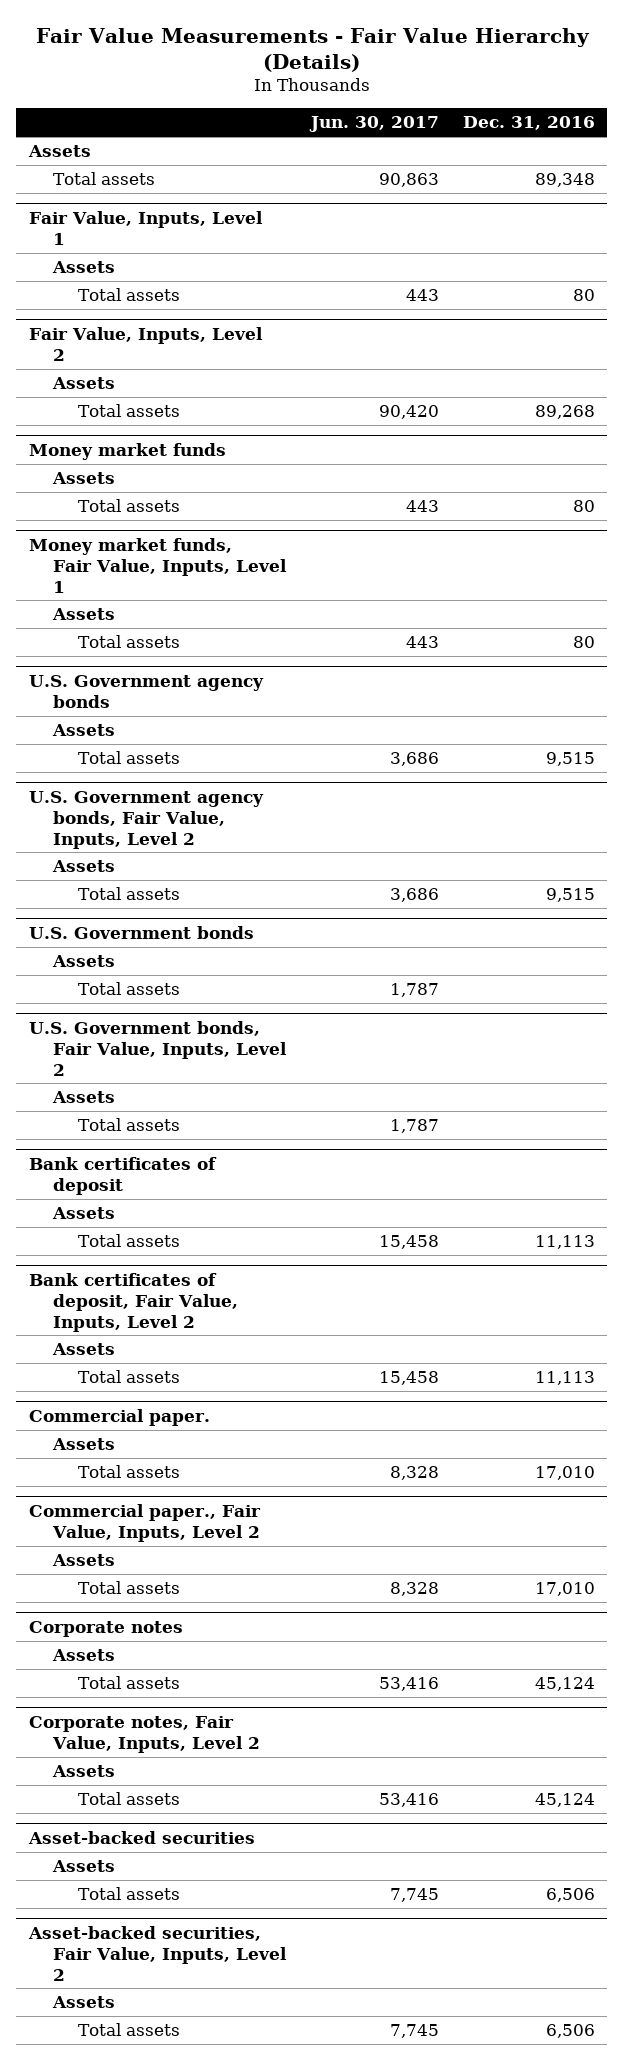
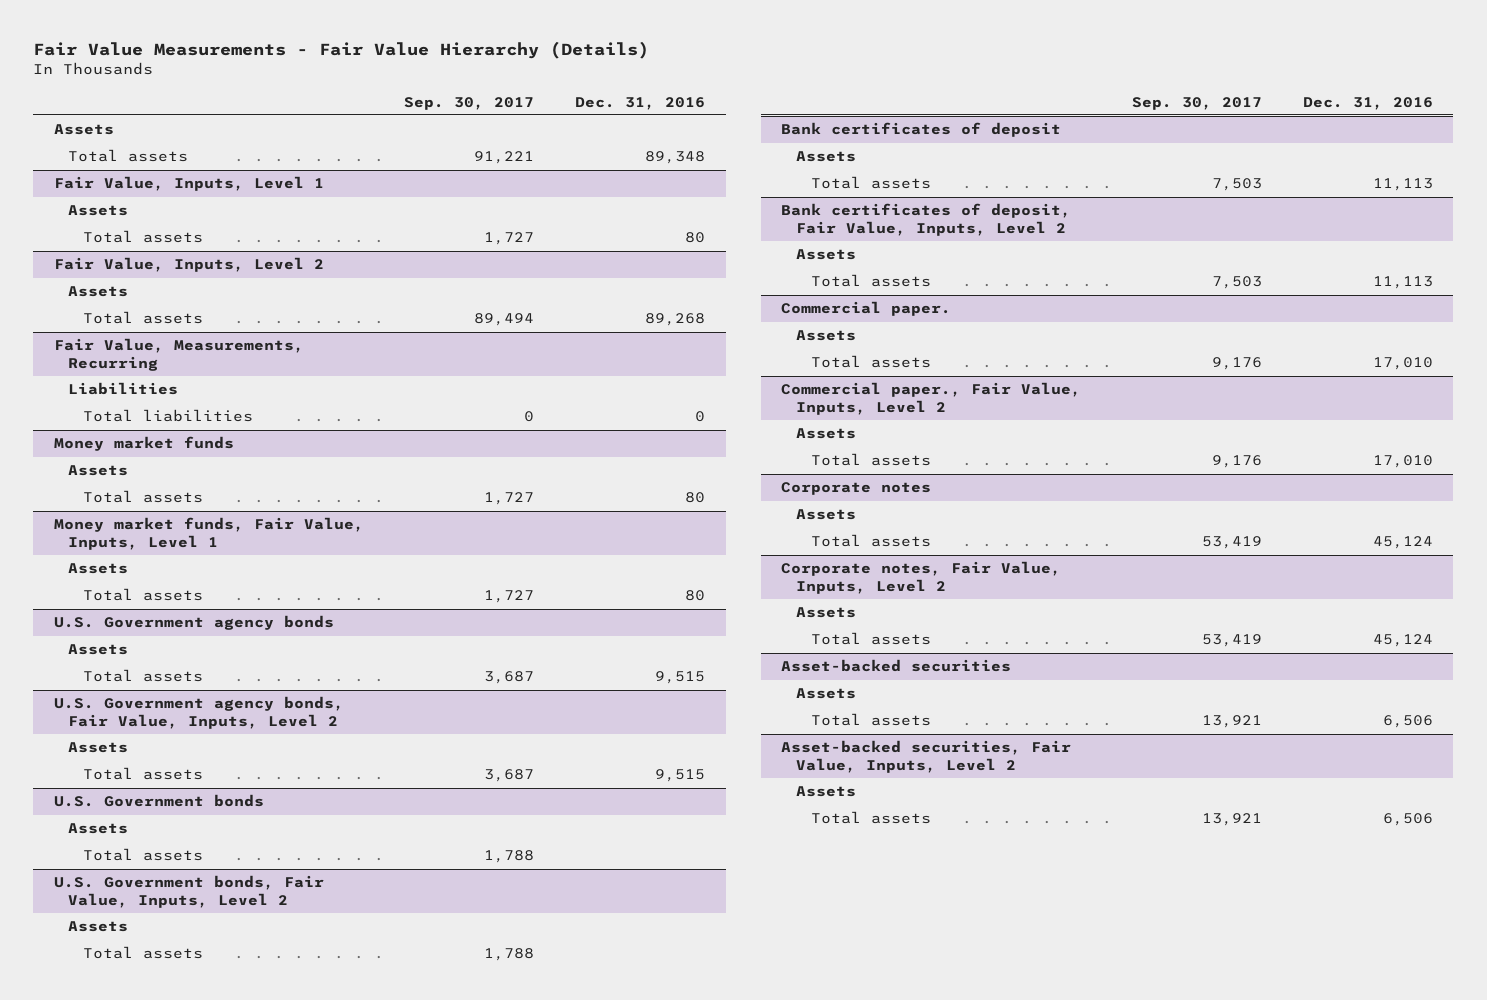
[308,116,439,133] Jun. 30, 2017 -> none
none -> [404,96,535,110] Sep. 30, 2017
none -> [53,338,304,371] Fair Value, Measurements, Recurring
none -> [68,382,179,396] Liabilities
none -> [83,409,254,423] Total liabilities

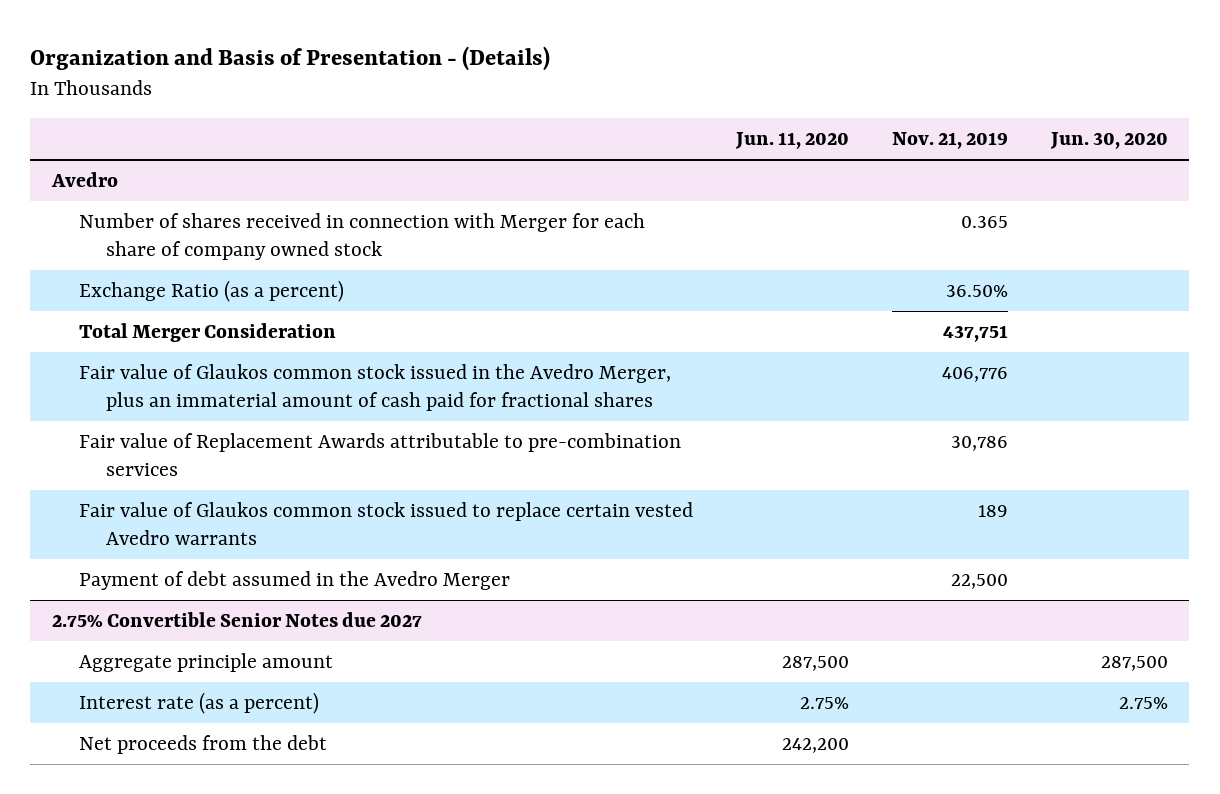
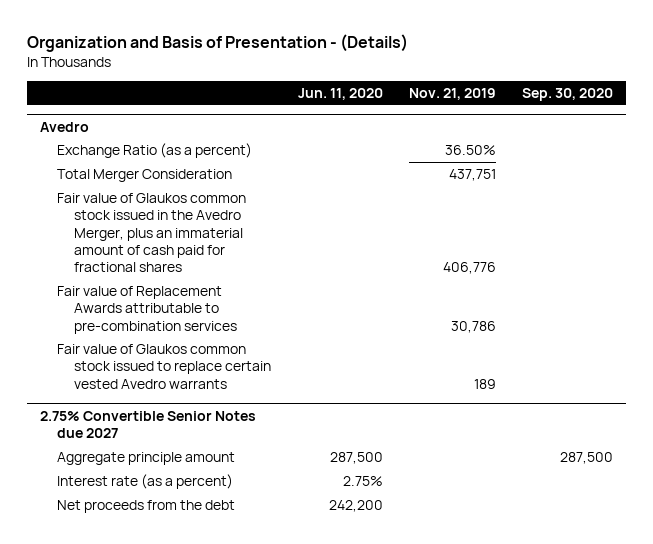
[1049,131,1168,149] Jun. 30, 2020 -> none
none -> [521,88,613,102] Sep. 30, 2020
[78,213,645,260] Number of shares received in connection with Merger for each share of company owned stock -> none
[78,571,510,591] Payment of debt assumed in the Avedro Merger -> none

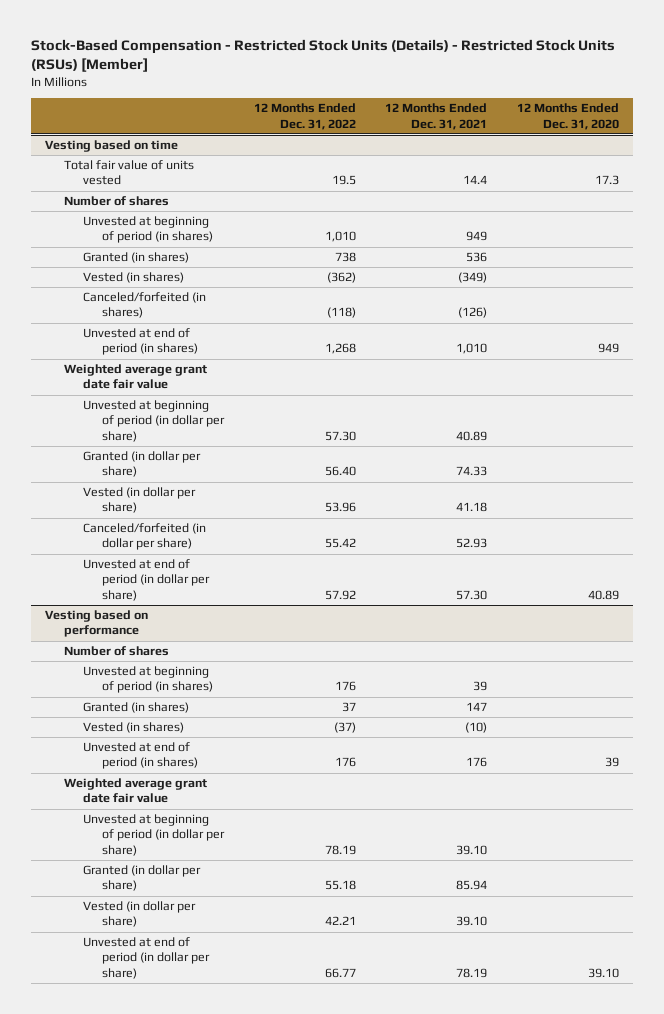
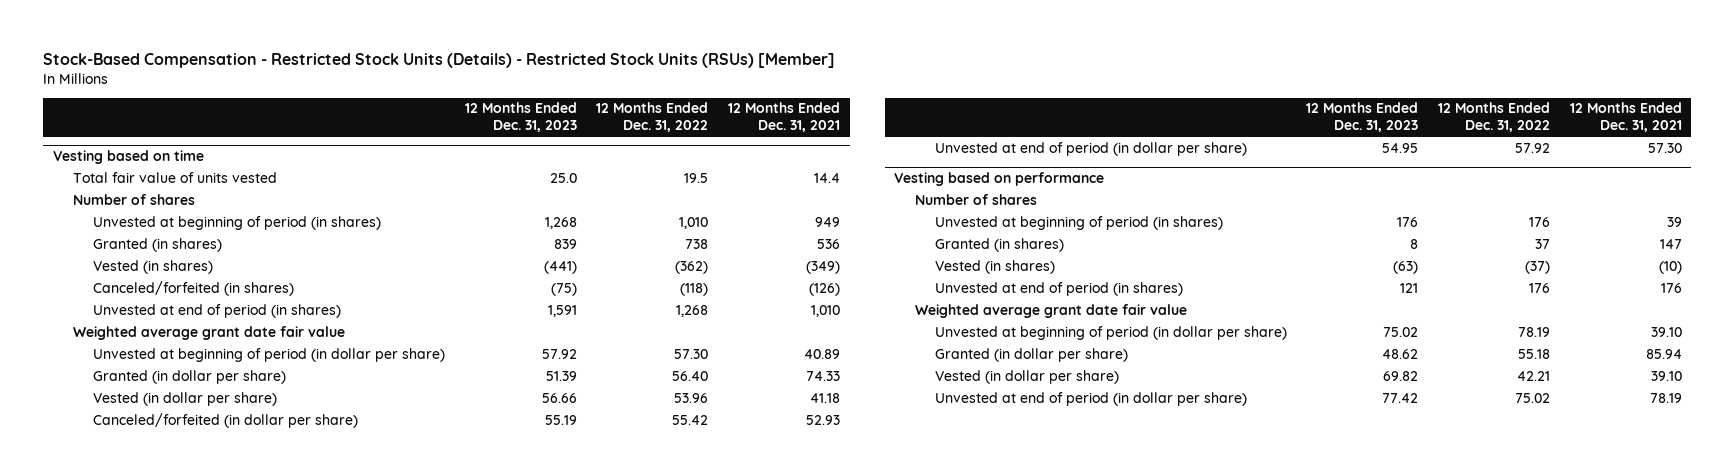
[516,103,619,130] 12 Months Ended Dec. 31, 2020 -> none
none -> [464,102,577,133] 12 Months Ended Dec. 31, 2023
[324,967,356,978] 66.77 -> [1515,392,1551,403] 75.02

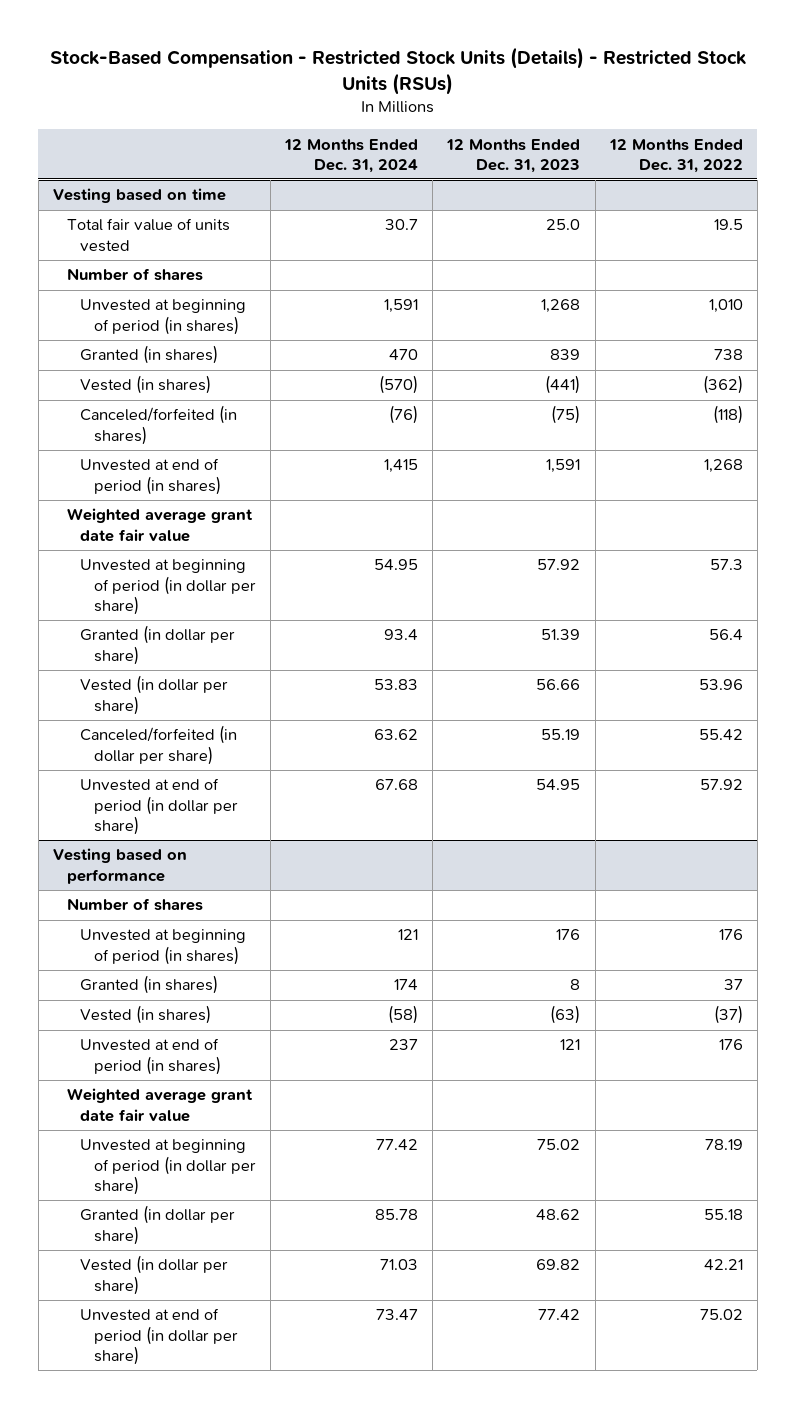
[42,52,835,68] Stock-Based Compensation - Restricted Stock Units (Details) - Restricted Stock Units (RSUs) [Member] -> [49,47,746,95] Stock-Based Compensation - Restricted Stock Units (Details) - Restricted Stock Units (RSUs)
[727,102,840,133] 12 Months Ended Dec. 31, 2021 -> none
none -> [284,138,419,173] 12 Months Ended Dec. 31, 2024
[674,348,709,359] 57.30 -> [709,559,743,571] 57.3
[672,370,709,381] 56.40 -> [708,629,743,641] 56.4

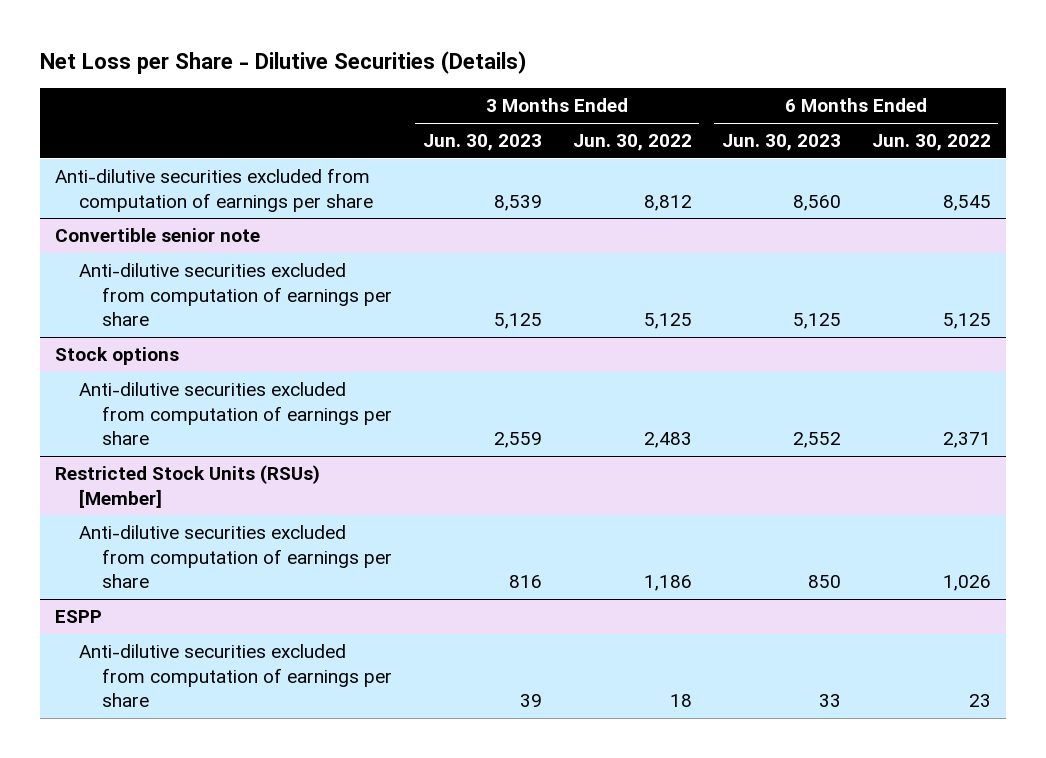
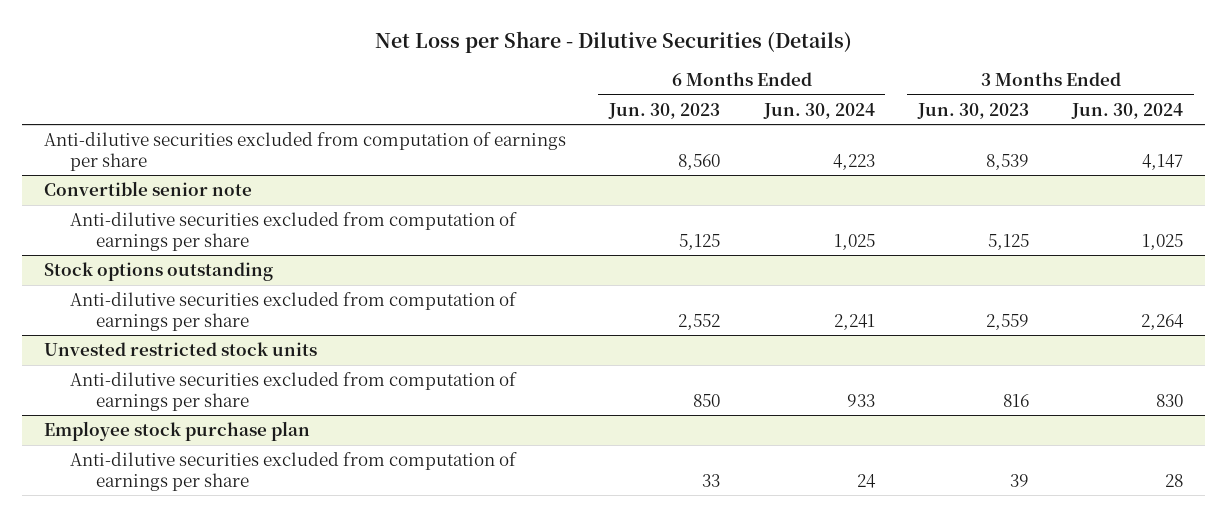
[572,134,692,152] Jun. 30, 2022 -> none
[871,134,991,152] Jun. 30, 2022 -> none
none -> [762,102,875,119] Jun. 30, 2024
none -> [1071,102,1184,119] Jun. 30, 2024
[55,347,180,366] Stock options -> [43,261,273,281] Stock options outstanding
[55,465,321,508] Restricted Stock Units (RSUs) [Member] -> [43,341,317,356] Unvested restricted stock units
[55,610,103,624] ESPP -> [43,420,310,441] Employee stock purchase plan

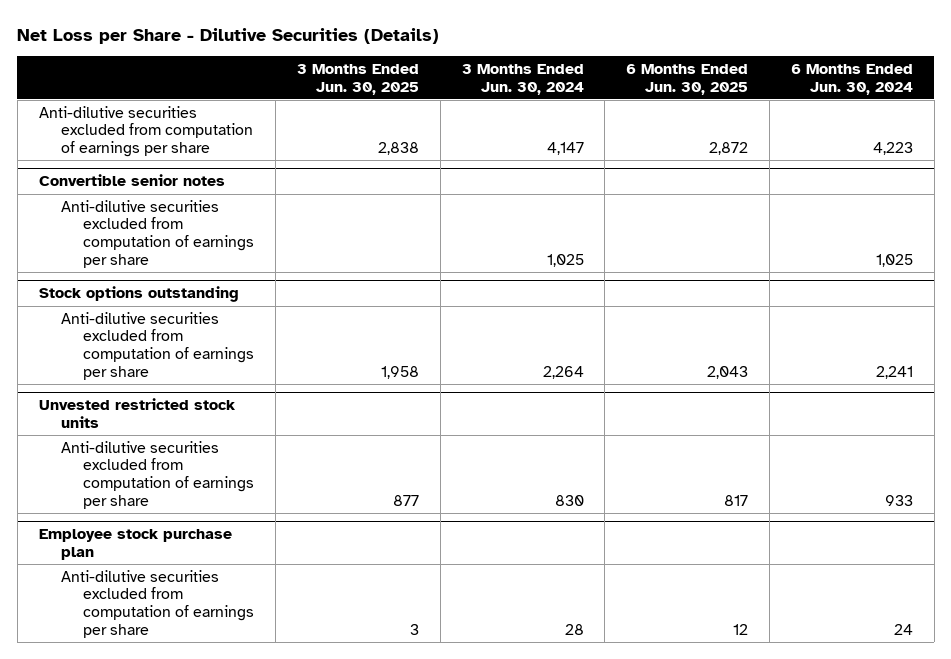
[608,102,721,119] Jun. 30, 2023 -> none
[916,102,1029,119] Jun. 30, 2023 -> none
none -> [297,63,420,95] 3 Months Ended Jun. 30, 2025
none -> [626,63,749,95] 6 Months Ended Jun. 30, 2025
[43,180,252,196] Convertible senior note -> [38,174,225,187] Convertible senior notes

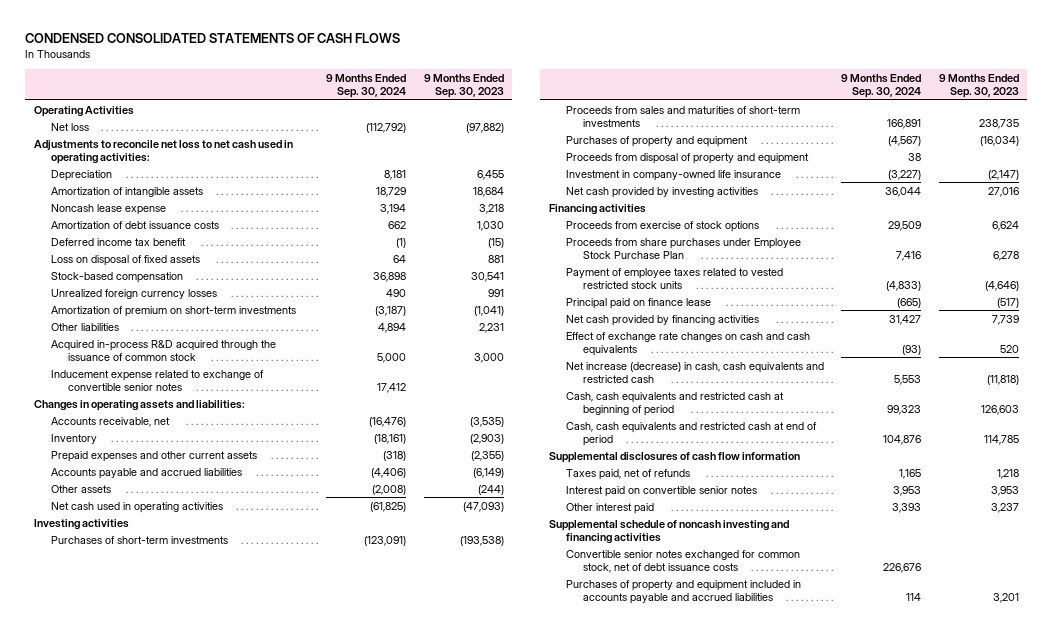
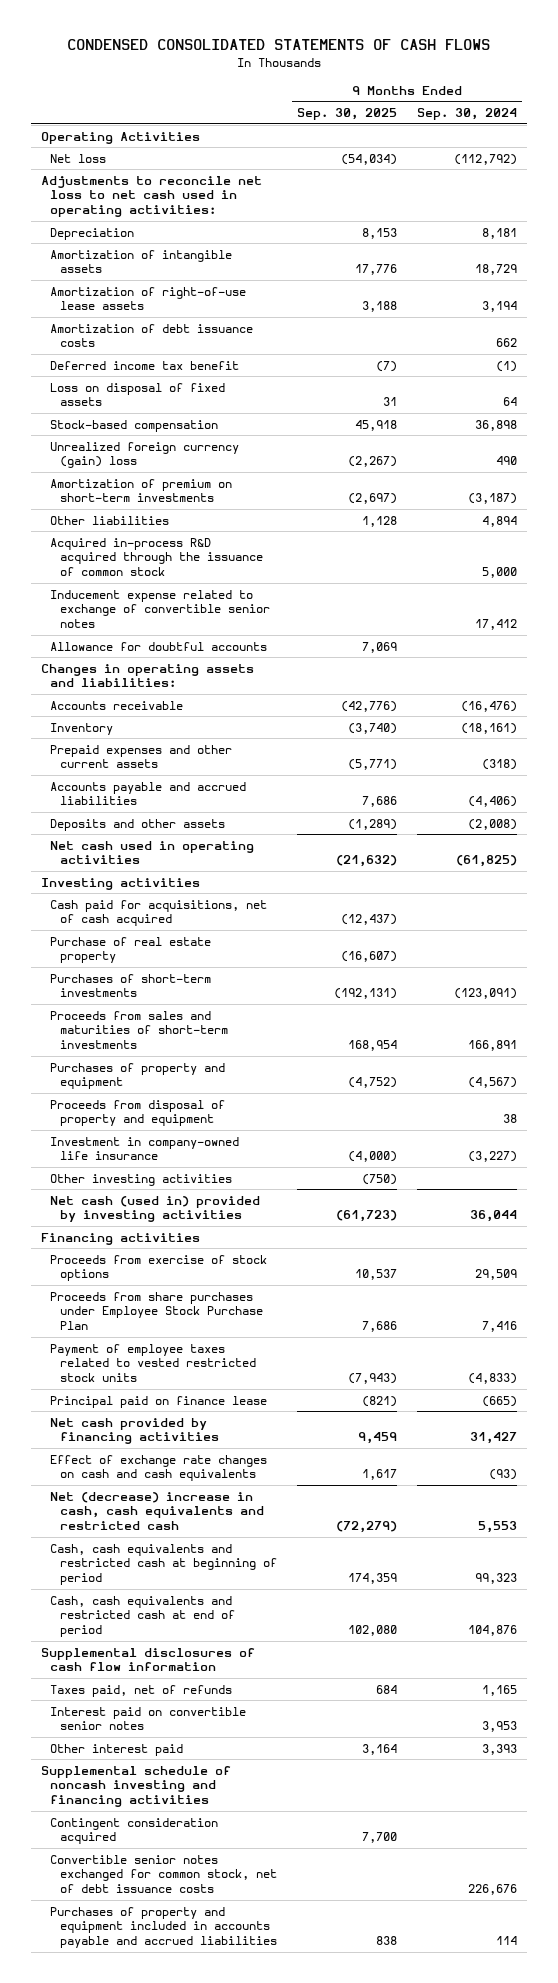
[423,73,504,99] 9 Months Ended Sep. 30, 2023 -> none
none -> [296,108,397,121] Sep. 30, 2025
[51,203,167,215] Noncash lease expense -> [50,286,247,311] Amortization of right-of-use lease assets
[51,288,218,299] Unrealized foreign currency losses -> [50,441,240,469] Unrealized foreign currency (gain) loss
none -> [50,641,268,651] Allowance for doubtful accounts
[51,416,171,427] Accounts receivable, net -> [50,700,184,710] Accounts receivable
[51,484,112,493] Other assets -> [50,818,226,831] Deposits and other assets
none -> [50,899,268,927] Cash paid for acquisitions, net of cash acquired
none -> [50,936,212,964] Purchase of real estate property
none -> [50,1173,233,1186] Other investing activities
[566,186,759,198] Net cash provided by investing activities -> [50,1195,261,1223] Net cash (used in) provided by investing activities
[566,361,825,383] Net increase (decrease) in cash, cash equivalents and restricted cash -> [50,1491,264,1530] Net (decrease) increase in cash, cash equivalents and restricted cash
none -> [50,1817,219,1845] Contingent consideration acquired

